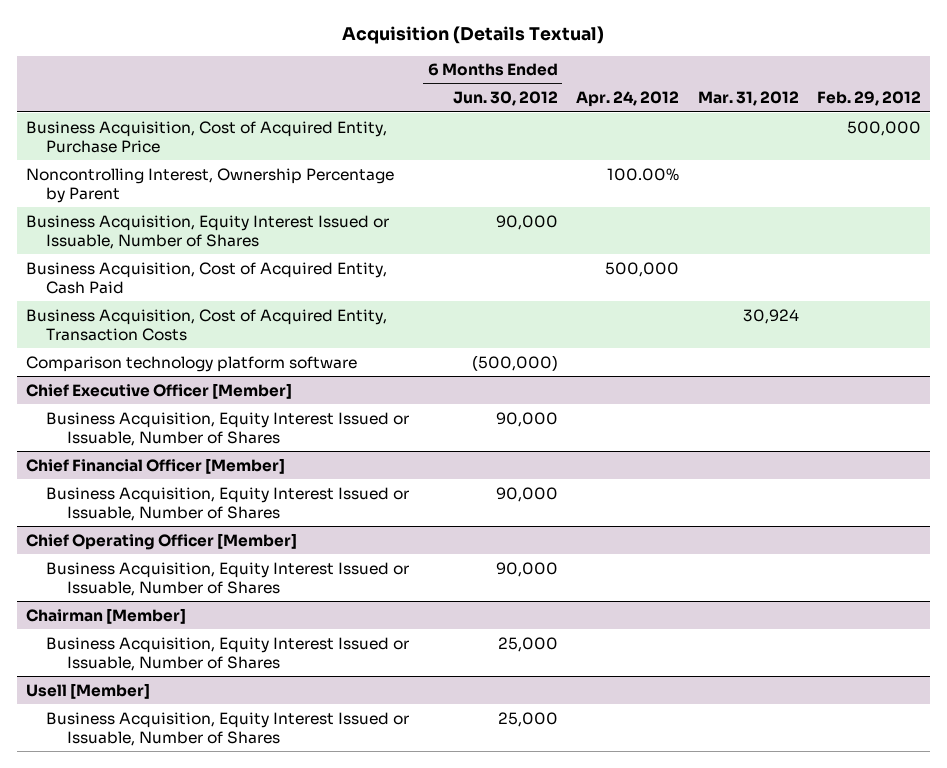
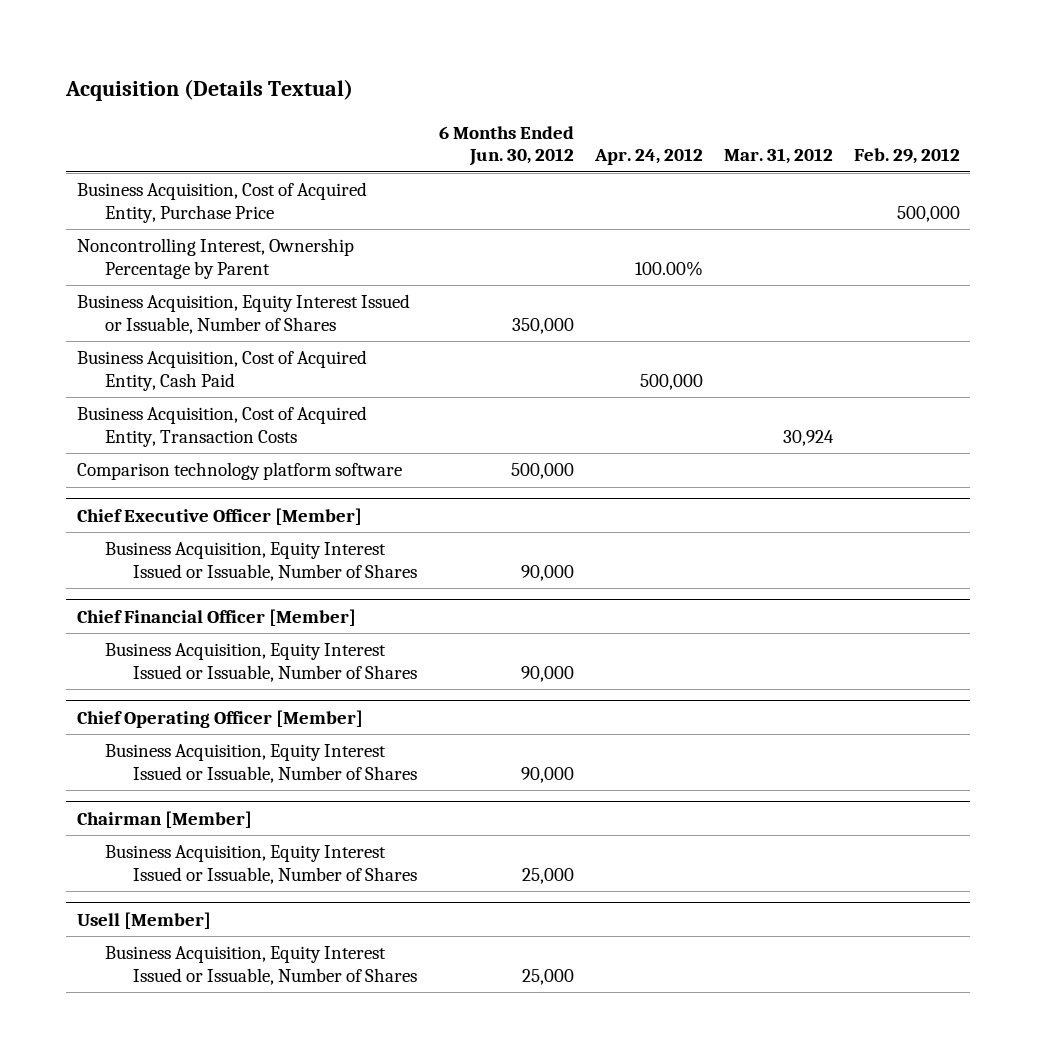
[495,214,558,230] 90,000 -> [511,317,574,334] 350,000
[471,354,558,371] (500,000) -> [510,463,574,480] 500,000

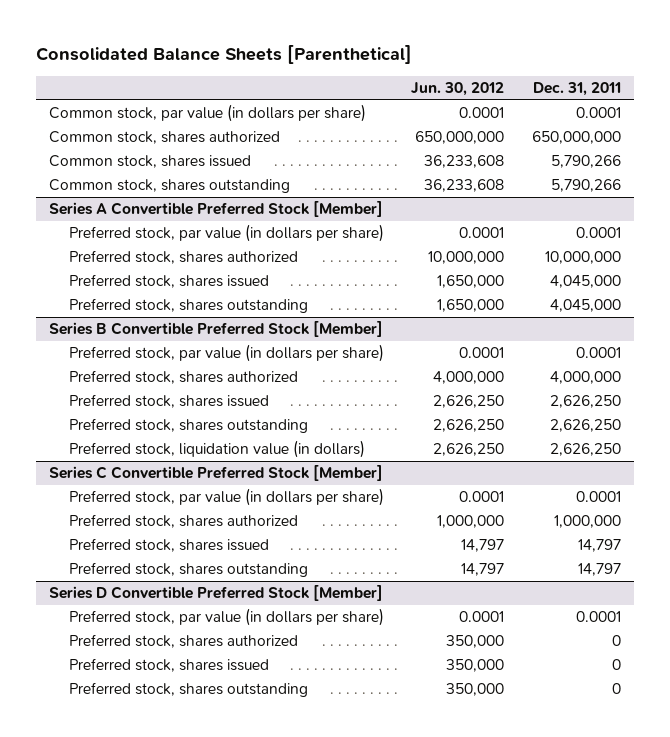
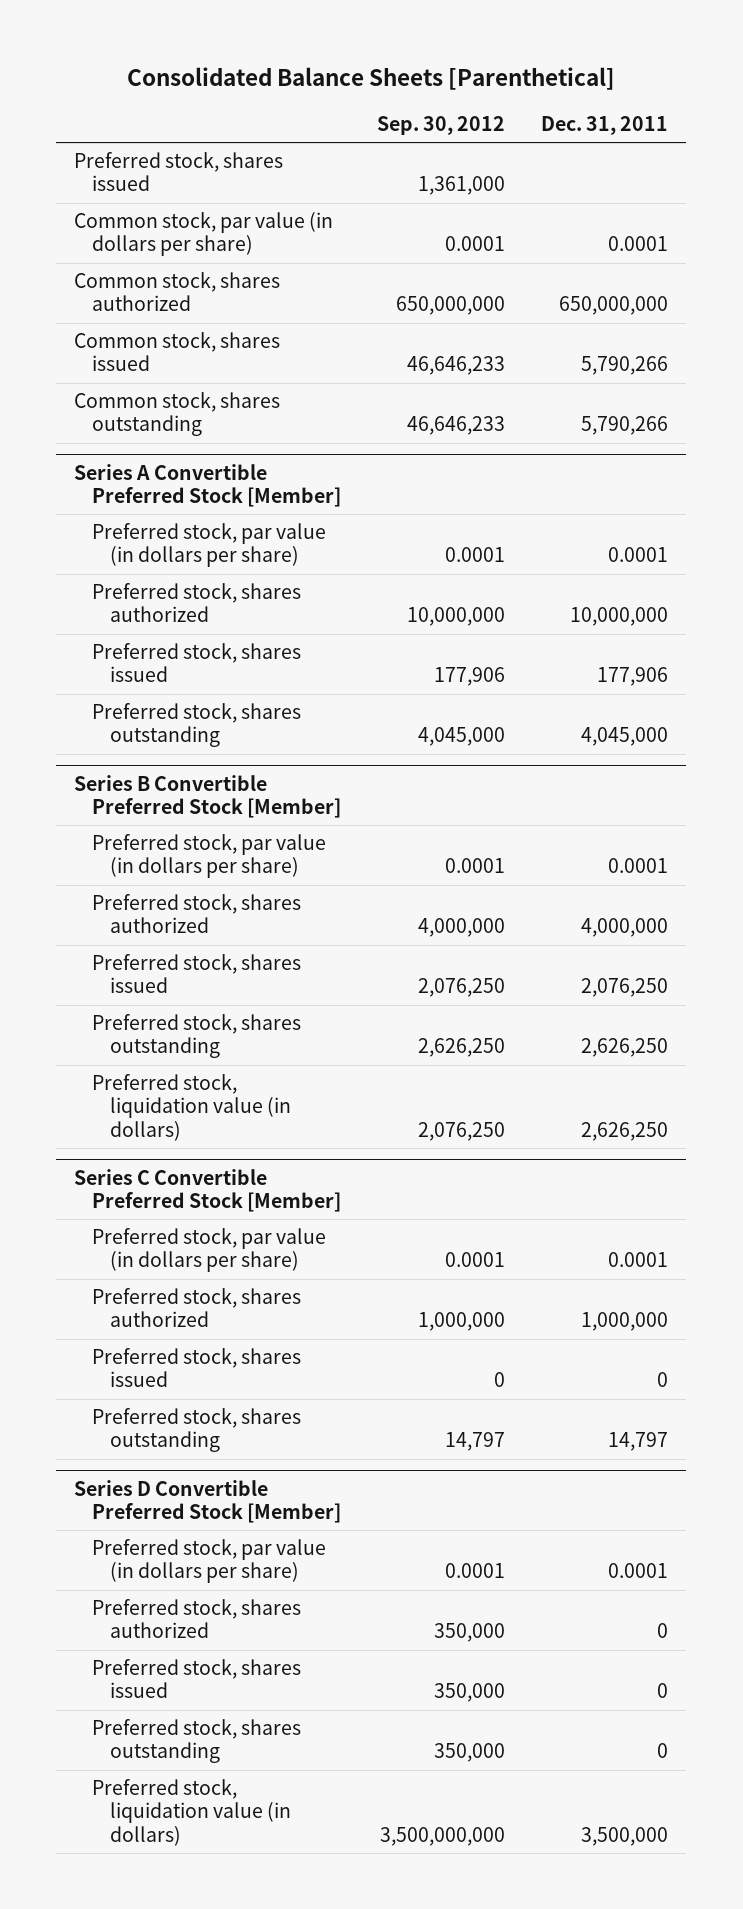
[411,82,505,97] Jun. 30, 2012 -> none
none -> [377,116,506,136] Sep. 30, 2012
none -> [74,152,284,192] Preferred stock, shares issued
[549,275,621,289] 4,045,000 -> [597,667,669,687] 177,906
[549,395,621,409] 2,626,250 -> [581,978,669,998] 2,076,250
[577,539,621,553] 14,797 -> [657,1372,669,1388] 0
none -> [92,1779,292,1846] Preferred stock, liquidation value (in dollars)

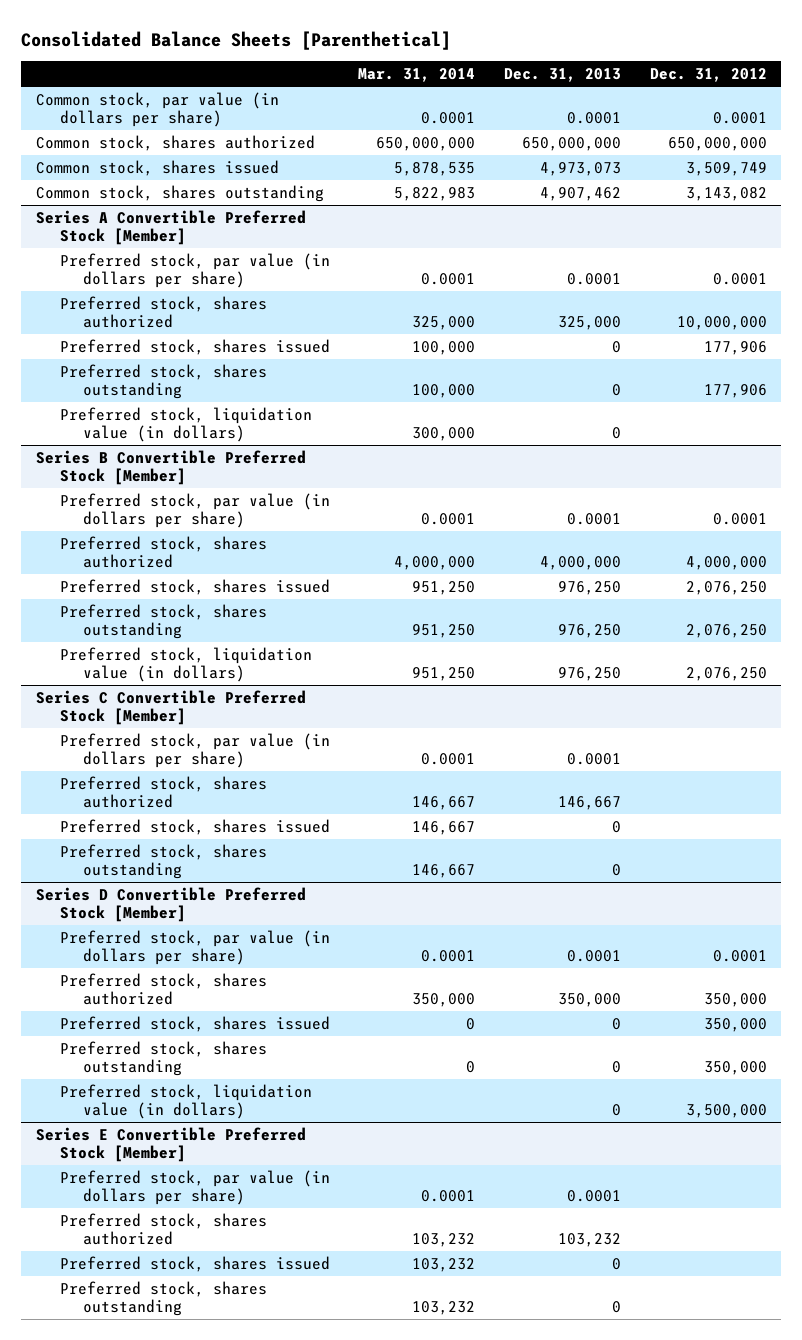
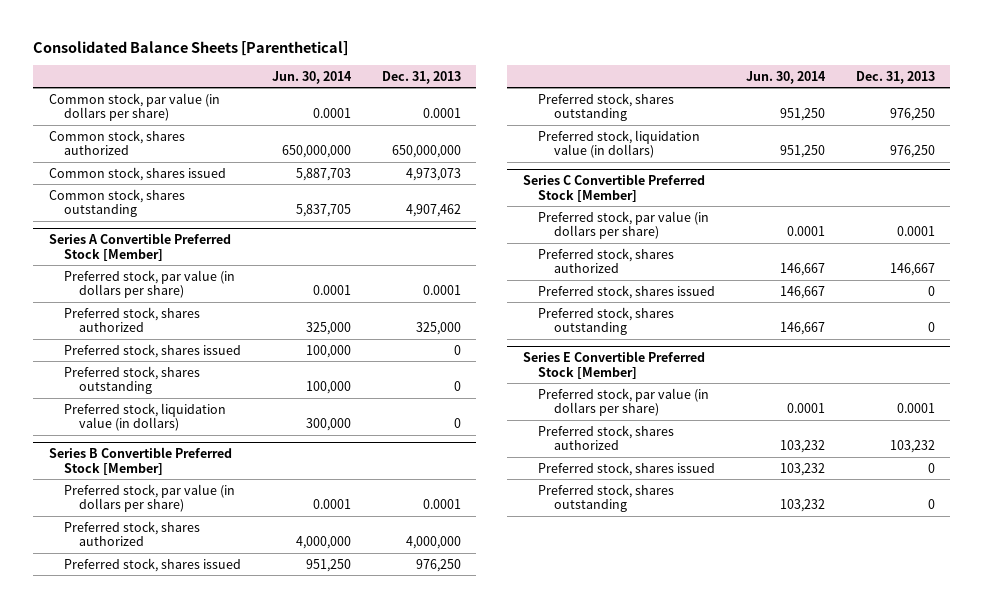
[358,68,476,83] Mar. 31, 2014 -> none
[649,68,767,83] Dec. 31, 2012 -> none
none -> [271,70,352,84] Jun. 30, 2014
[35,886,306,923] Series D Convertible Preferred Stock [Member] -> none
[59,929,330,966] Preferred stock, par value (in dollars per share) -> none
[59,972,267,1006] Preferred stock, shares authorized -> none
[59,1015,330,1032] Preferred stock, shares issued -> none
[59,1040,267,1077] Preferred stock, shares outstanding -> none
[59,1083,312,1120] Preferred stock, liquidation value (in dollars) -> none

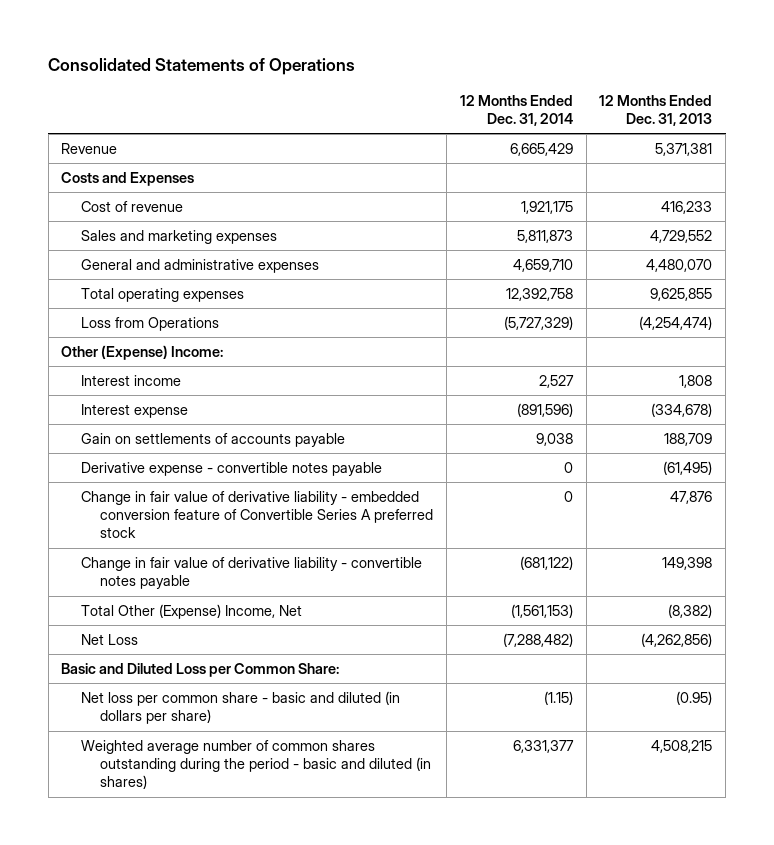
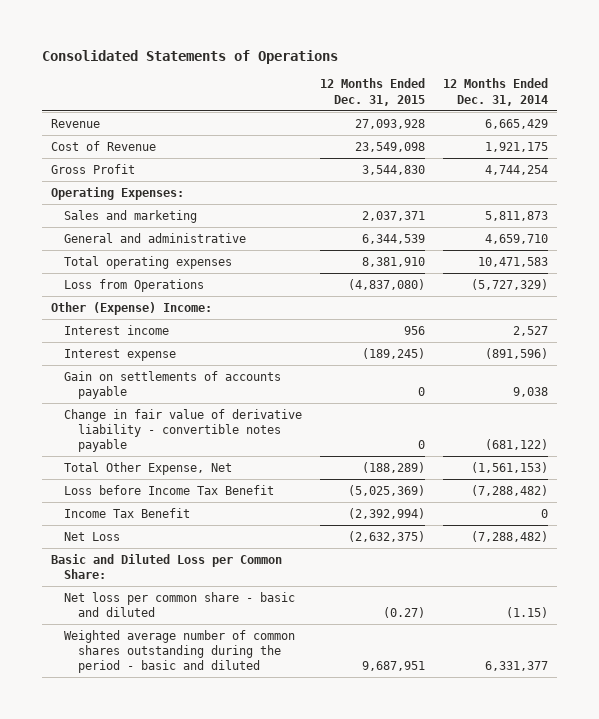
[599,94,713,126] 12 Months Ended Dec. 31, 2013 -> none
none -> [319,78,425,106] 12 Months Ended Dec. 31, 2015
[61,172,195,187] Costs and Expenses -> none
[80,201,183,213] Cost of revenue -> [50,140,156,151] Cost of Revenue
none -> [50,163,135,174] Gross Profit
none -> [50,186,184,200] Operating Expenses:
[80,230,277,245] Sales and marketing expenses -> [64,209,198,223] Sales and marketing
[80,259,319,274] General and administrative expenses -> [64,232,247,243] General and administrative
[505,288,573,302] 12,392,758 -> [477,256,548,267] 10,471,583
[80,462,382,477] Derivative expense - convertible notes payable -> none
[80,491,434,539] Change in fair value of derivative liability - embedded conversion feature of Convertible Series A preferred stock -> none
[80,604,302,620] Total Other (Expense) Income, Net -> [64,461,233,475] Total Other Expense, Net
none -> [64,484,275,495] Loss before Income Tax Benefit
none -> [64,507,191,518] Income Tax Benefit
[80,691,400,725] Net loss per common share - basic and diluted (in dollars per share) -> [64,591,296,618] Net loss per common share - basic and diluted
[80,740,432,790] Weighted average number of common shares outstanding during the period - basic and diluted (in shares) -> [64,629,296,674] Weighted average number of common shares outstanding during the period - basic and diluted

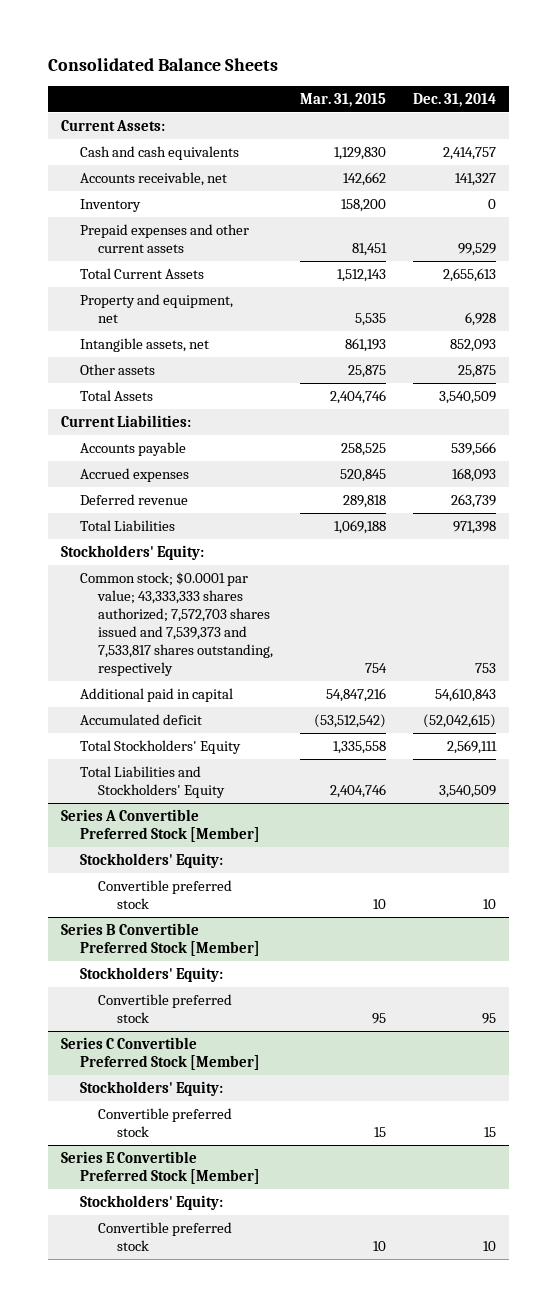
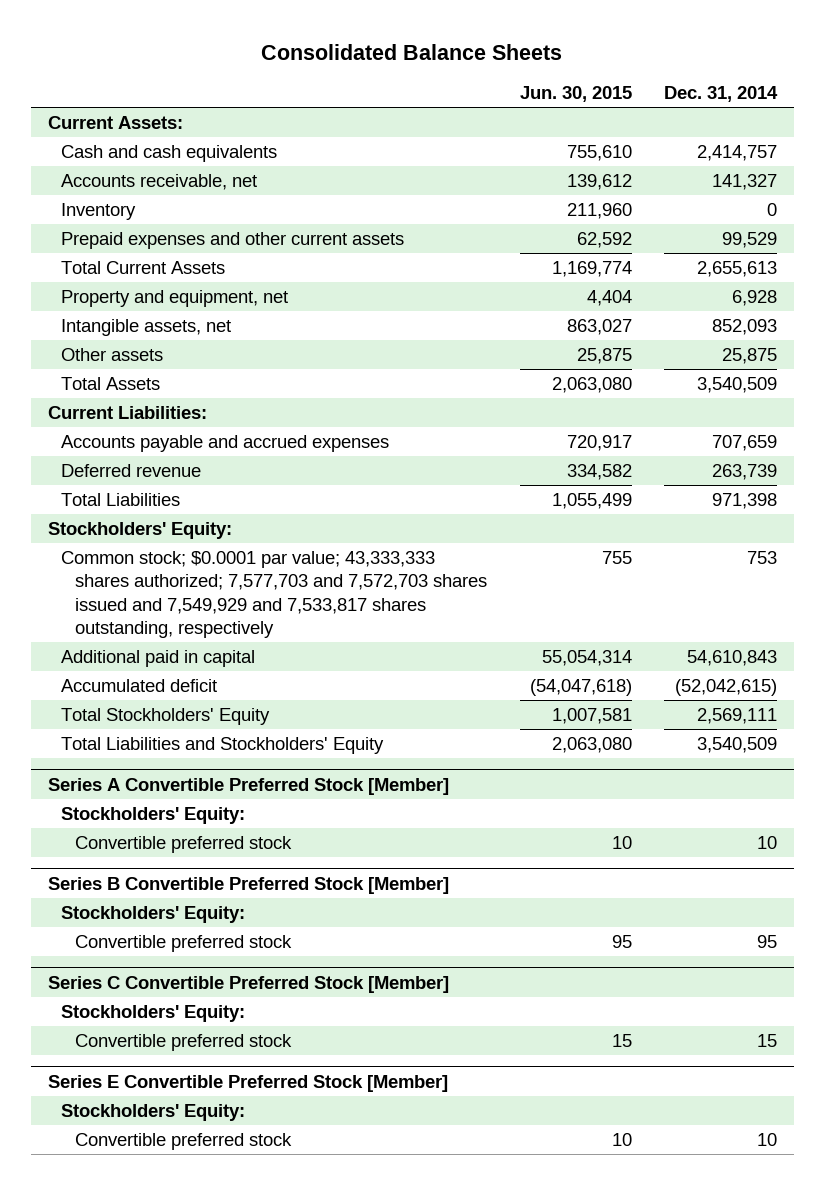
[300,93,387,108] Mar. 31, 2015 -> none
none -> [519,86,632,103] Jun. 30, 2015
[79,442,186,457] Accounts payable -> none
[79,468,189,483] Accrued expenses -> none
none -> [61,434,390,452] Accounts payable and accrued expenses
[79,572,274,676] Common stock; $0.0001 par value; 43,333,333 shares authorized; 7,572,703 shares issued and 7,539,373 and 7,533,817 shares outstanding, respectively -> [61,550,487,639] Common stock; $0.0001 par value; 43,333,333 shares authorized; 7,577,703 and 7,572,703 shares issued and 7,549,929 and 7,533,817 shares outstanding, respectively

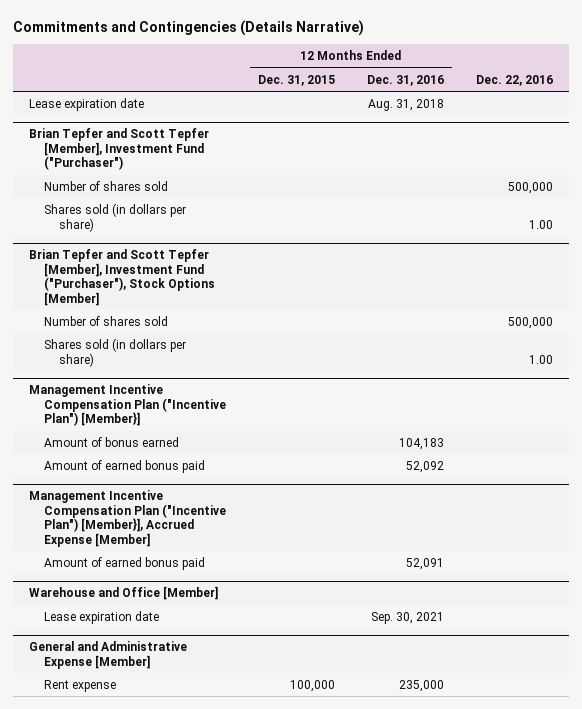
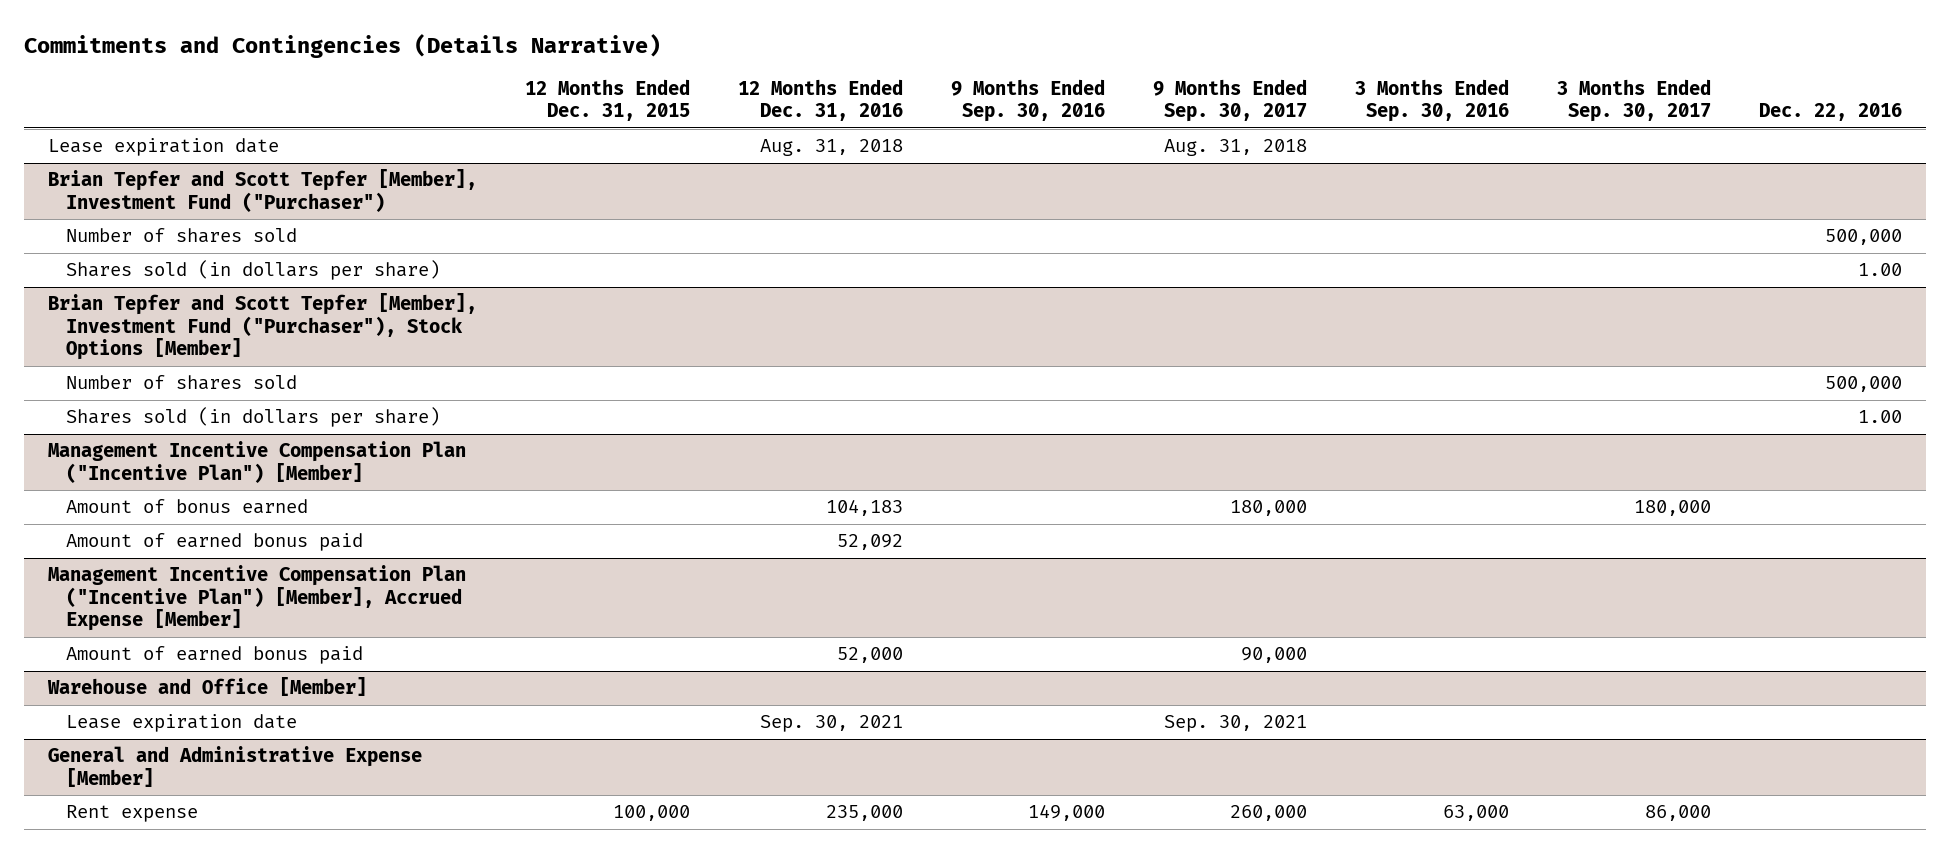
none -> [951,78,1106,123] 9 Months Ended Sep. 30, 2016
none -> [1153,78,1308,123] 9 Months Ended Sep. 30, 2017
none -> [1355,78,1510,123] 3 Months Ended Sep. 30, 2016
none -> [1557,78,1712,123] 3 Months Ended Sep. 30, 2017
[29,384,227,427] Management Incentive Compensation Plan ("Incentive Plan") [Member}] -> [47,441,466,483] Management Incentive Compensation Plan ("Incentive Plan") [Member]
[29,490,227,547] Management Incentive Compensation Plan ("Incentive Plan") [Member}], Accrued Expense [Member] -> [47,565,466,632] Management Incentive Compensation Plan ("Incentive Plan") [Member], Accrued Expense [Member]
[406,558,445,571] 52,091 -> [837,647,904,664] 52,000

